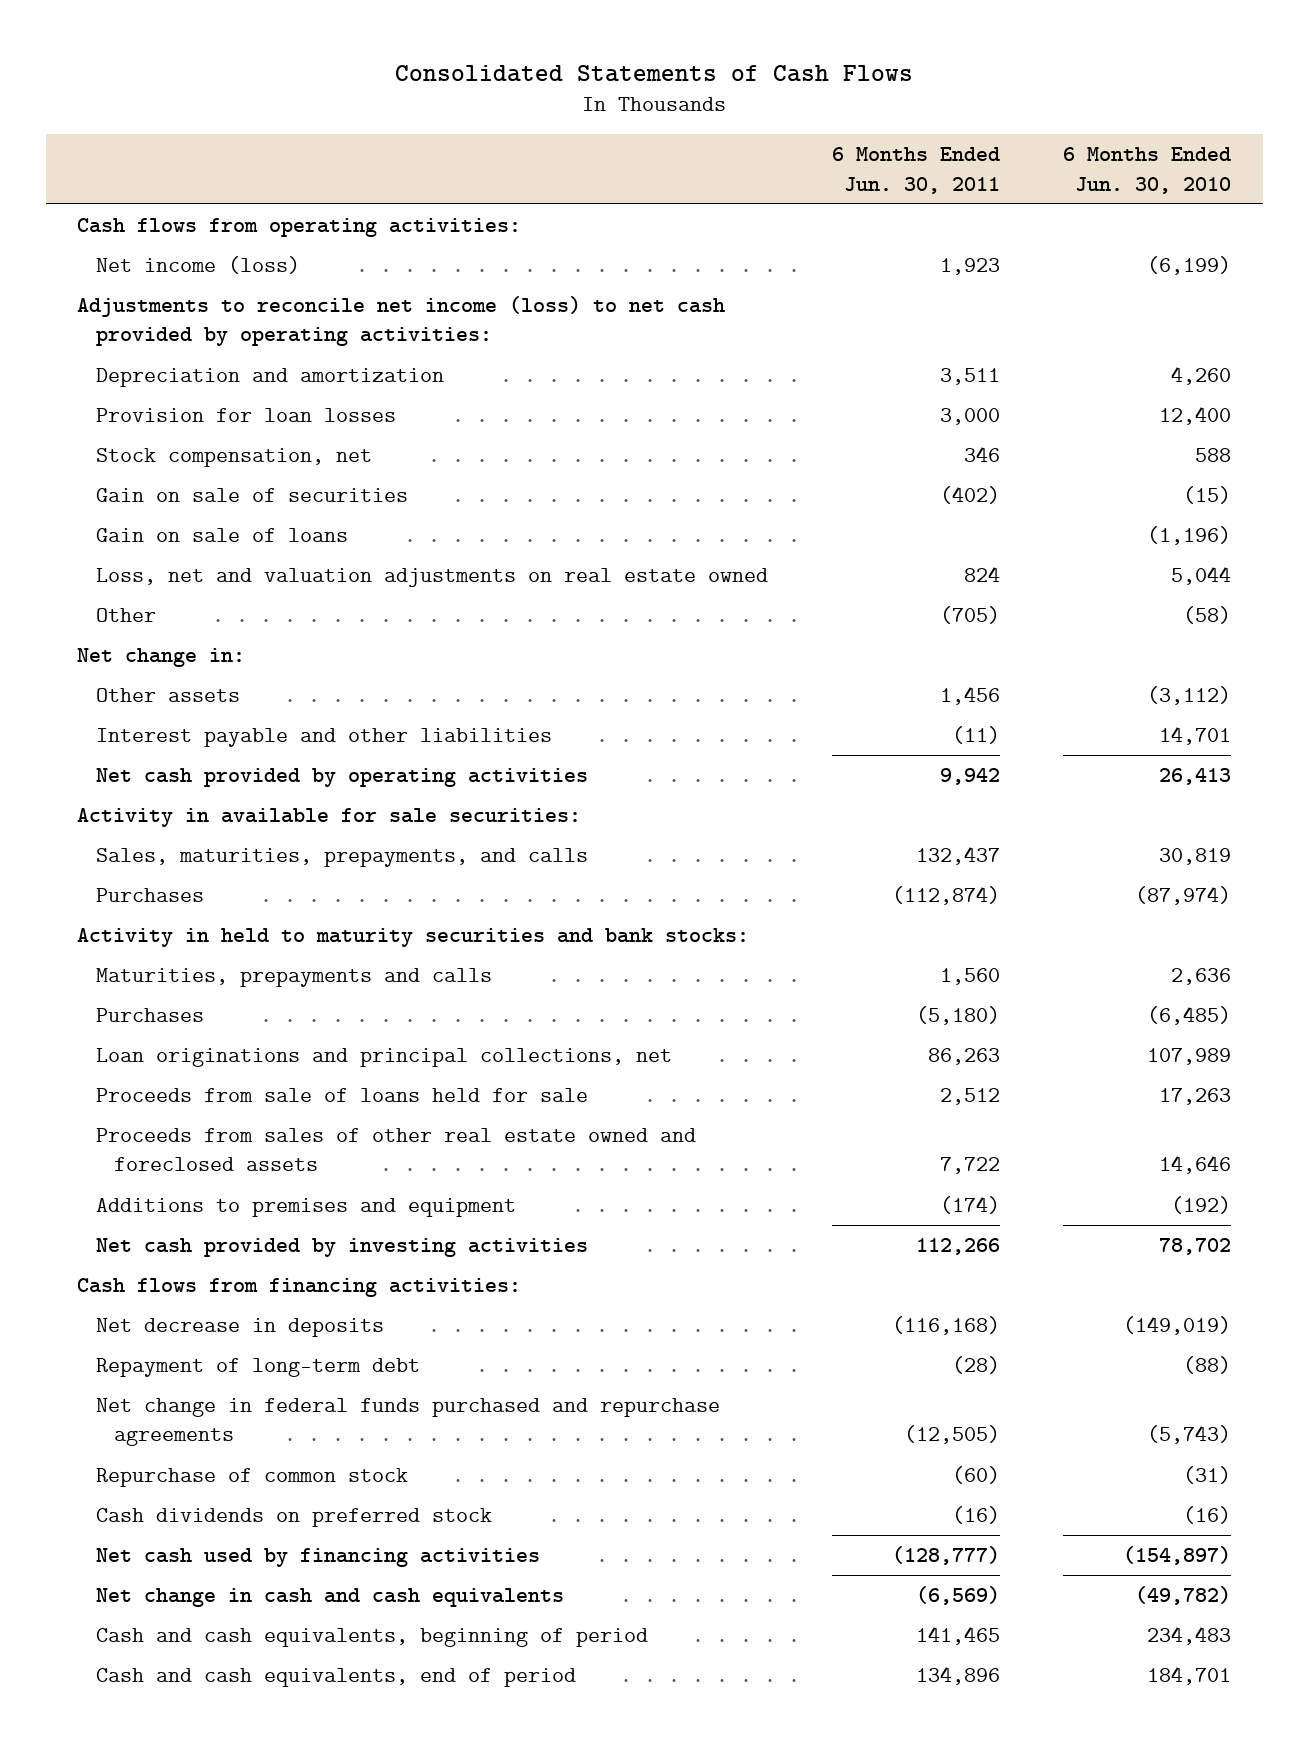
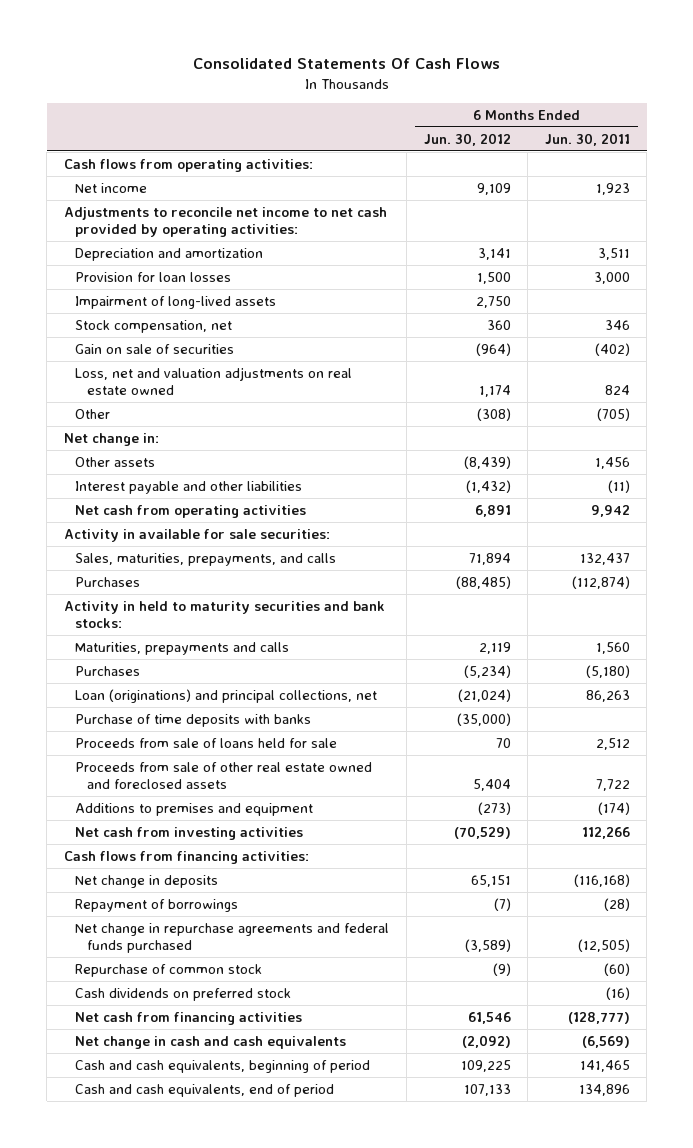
[395,64,914,82] Consolidated Statements of Cash Flows -> [192,58,500,70] Consolidated Statements Of Cash Flows
[1063,147,1232,194] 6 Months Ended Jun. 30, 2010 -> none
none -> [423,132,511,146] Jun. 30, 2012
[95,256,300,275] Net income (loss) -> [75,182,148,193] Net income
[77,296,726,347] Adjustments to reconcile net income (loss) to net cash provided by operating activities: -> [63,206,387,237] Adjustments to reconcile net income to net cash provided by operating activities:
none -> [75,295,277,309] Impairment of long-lived assets
[95,528,348,543] Gain on sale of loans -> none
[95,768,588,788] Net cash provided by operating activities -> [75,504,307,518] Net cash from operating activities
[95,1048,672,1068] Loan originations and principal collections, net -> [75,688,378,703] Loan (originations) and principal collections, net
none -> [75,713,312,727] Purchase of time deposits with banks
[95,1128,696,1172] Proceeds from sales of other real estate owned and foreclosed assets -> [75,761,373,789] Proceeds from sale of other real estate owned and foreclosed assets
[95,1238,588,1258] Net cash provided by investing activities -> [75,826,304,840] Net cash from investing activities
[95,1318,384,1338] Net decrease in deposits -> [75,874,219,888] Net change in deposits
[95,1358,420,1378] Repayment of long-term debt -> [75,898,239,912] Repayment of borrowings
[95,1398,720,1447] Net change in federal funds purchased and repurchase agreements -> [75,922,390,953] Net change in repurchase agreements and federal funds purchased
[95,1548,540,1568] Net cash used by financing activities -> [75,1011,303,1025] Net cash from financing activities

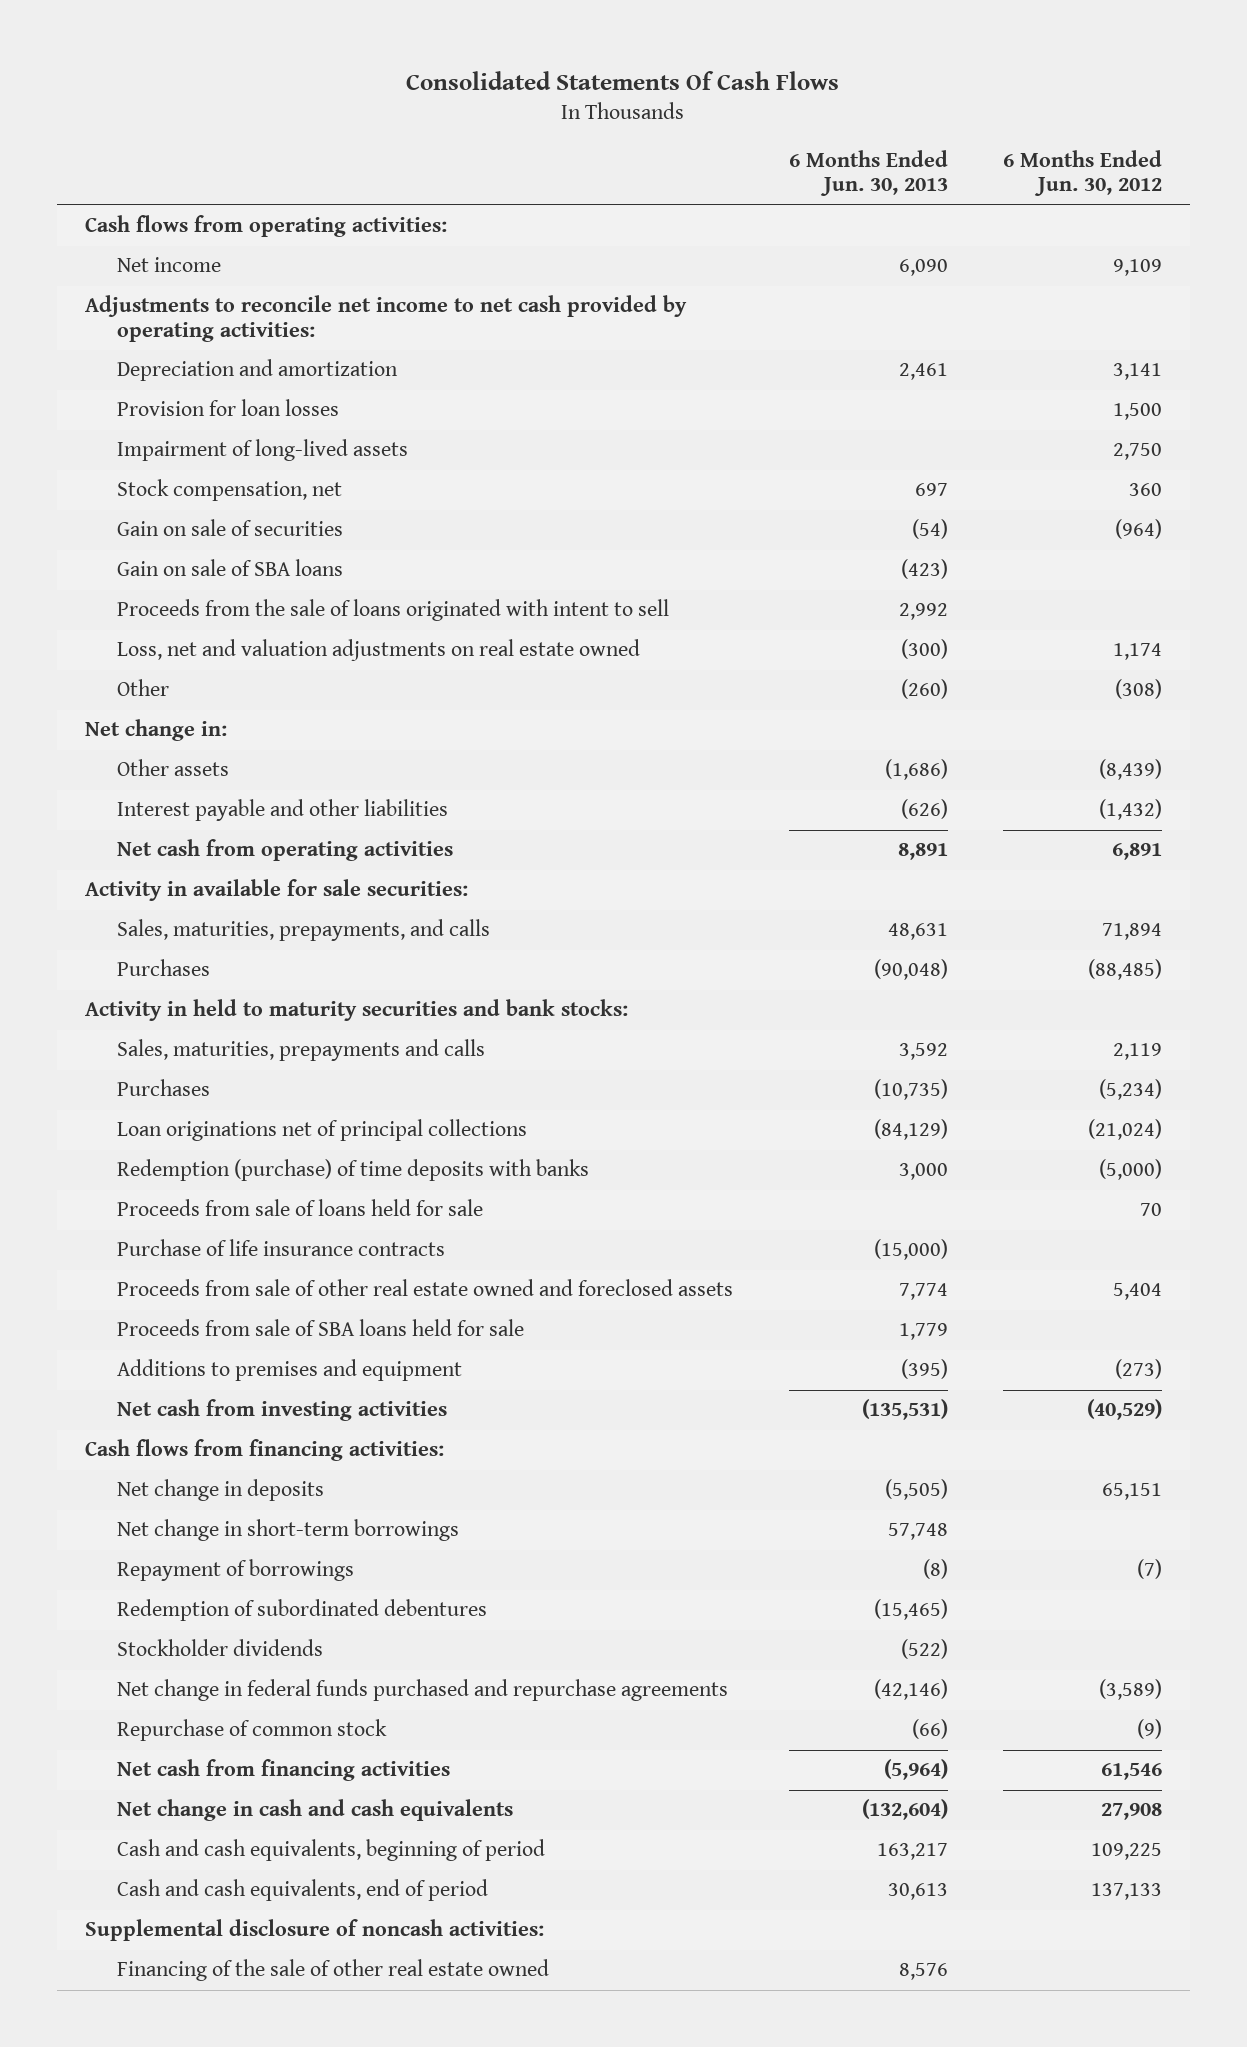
[544,132,630,146] Jun. 30, 2011 -> none
none -> [788,149,948,197] 6 Months Ended Jun. 30, 2013
none -> [117,559,344,577] Gain on sale of SBA loans
none -> [117,599,670,622] Proceeds from the sale of loans originated with intent to sell
[75,641,290,655] Maturities, prepayments and calls -> [117,1039,486,1062] Sales, maturities, prepayments and calls
[75,688,378,703] Loan (originations) and principal collections, net -> [117,1119,528,1142] Loan originations net of principal collections
[75,713,312,727] Purchase of time deposits with banks -> [117,1159,590,1182] Redemption (purchase) of time deposits with banks
[456,712,511,726] (35,000) -> [1099,1159,1163,1181] (5,000)
none -> [117,1239,446,1257] Purchase of life insurance contracts
none -> [117,1319,525,1337] Proceeds from sale of SBA loans held for sale
[453,825,511,839] (70,529) -> [1087,1399,1163,1421] (40,529)
none -> [117,1519,460,1542] Net change in short-term borrowings
none -> [117,1599,488,1622] Redemption of subordinated debentures
none -> [117,1639,324,1657] Stockholder dividends
[75,922,390,953] Net change in repurchase agreements and federal funds purchased -> [117,1679,729,1702] Net change in federal funds purchased and repurchase agreements
[75,987,292,1001] Cash dividends on preferred stock -> none
[461,1034,511,1048] (2,092) -> [1101,1803,1163,1821] 27,908
[463,1083,511,1096] 107,133 -> [1091,1883,1163,1901] 137,133
none -> [84,1919,544,1942] Supplemental disclosure of noncash activities:
none -> [117,1959,550,1982] Financing of the sale of other real estate owned

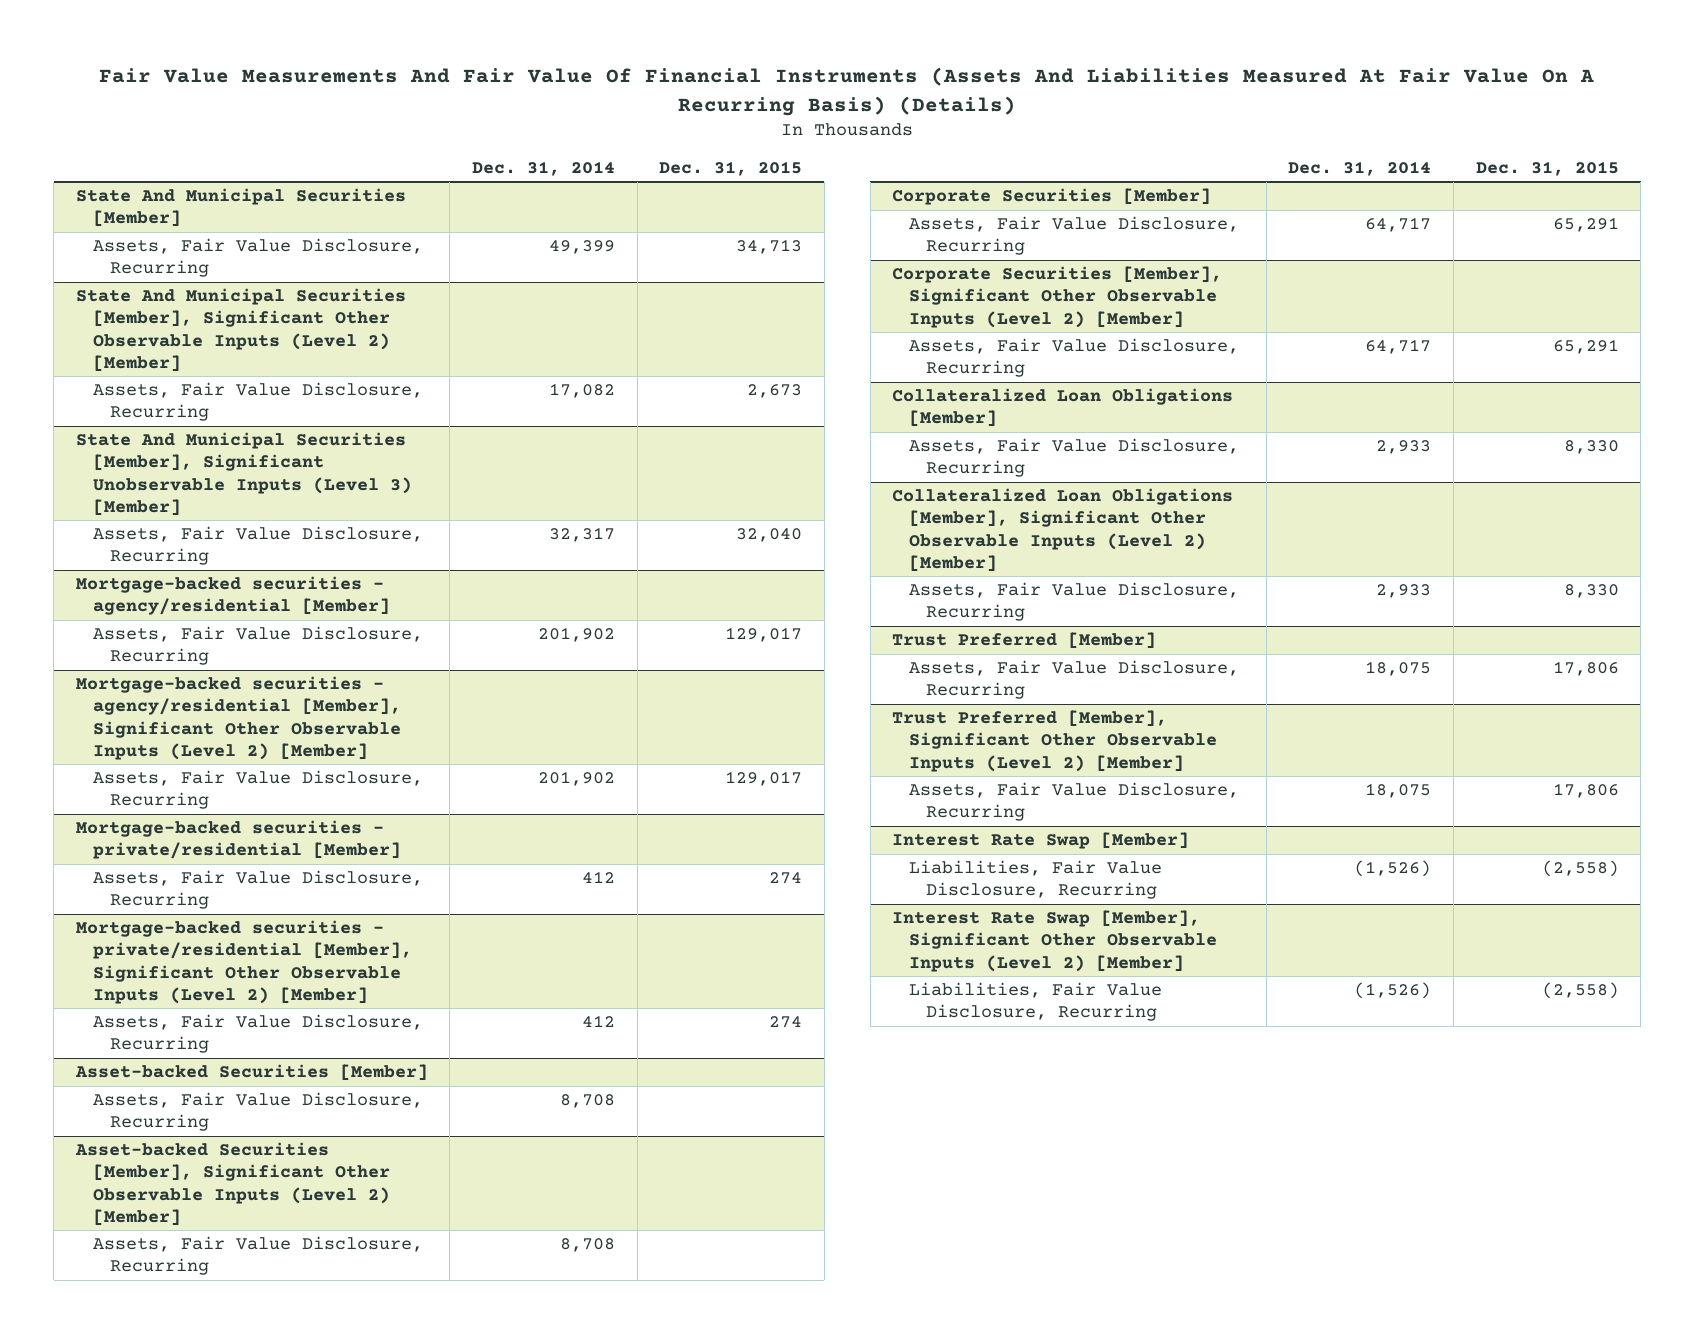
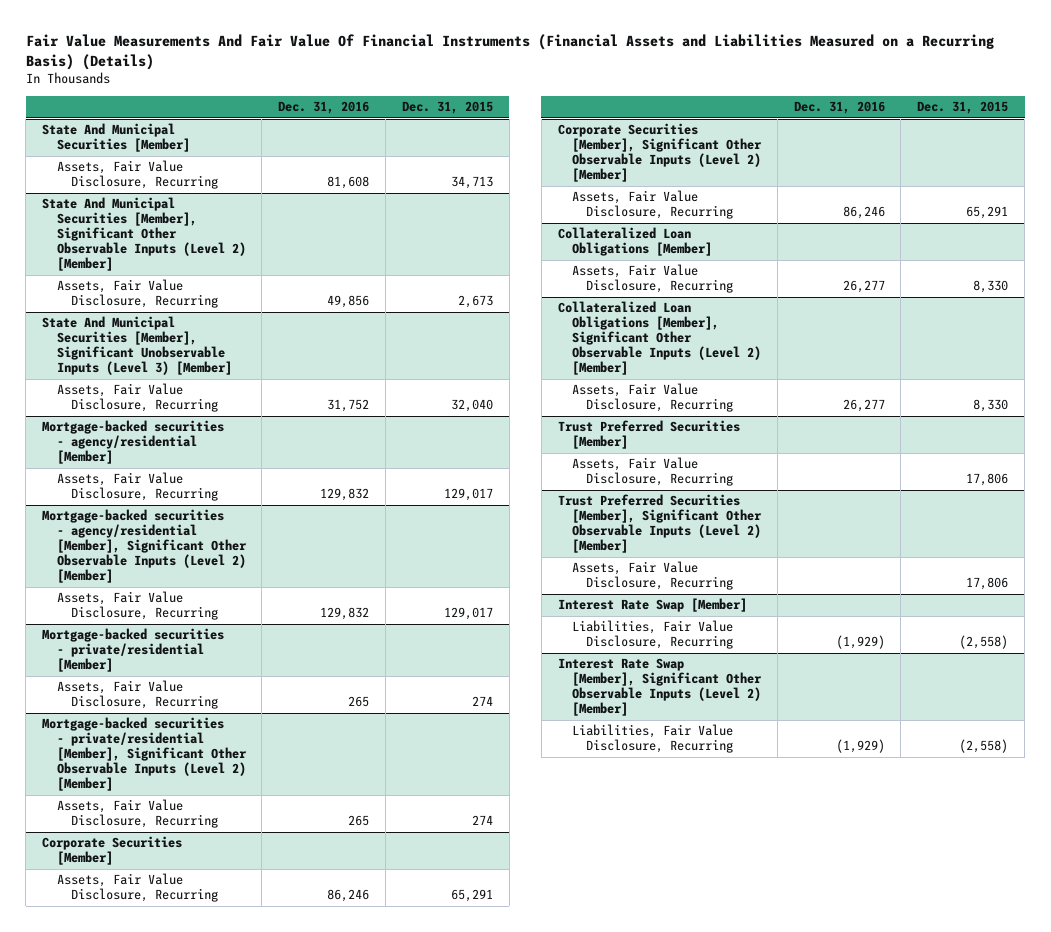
[99,67,1595,116] Fair Value Measurements And Fair Value Of Financial Instruments (Assets And Liabilities Measured At Fair Value On A Recurring Basis) (Details) -> [25,33,994,70] Fair Value Measurements And Fair Value Of Financial Instruments (Financial Assets and Liabilities Measured on a Recurring Basis) (Details)
[472,160,616,176] Dec. 31, 2014 -> none
none -> [278,101,370,115] Dec. 31, 2016
[74,1064,428,1082] Asset-backed Securities [Member] -> none
[92,1092,423,1132] Assets, Fair Value Disclosure, Recurring -> none
[74,1142,390,1226] Asset-backed Securities [Member], Significant Other Observable Inputs (Level 2) [Member] -> none
[92,1236,423,1276] Assets, Fair Value Disclosure, Recurring -> none
[892,632,1157,650] Trust Preferred [Member] -> [557,420,740,450] Trust Preferred Securities [Member]
[892,710,1218,772] Trust Preferred [Member], Significant Other Observable Inputs (Level 2) [Member] -> [557,494,762,554] Trust Preferred Securities [Member], Significant Other Observable Inputs (Level 2) [Member]

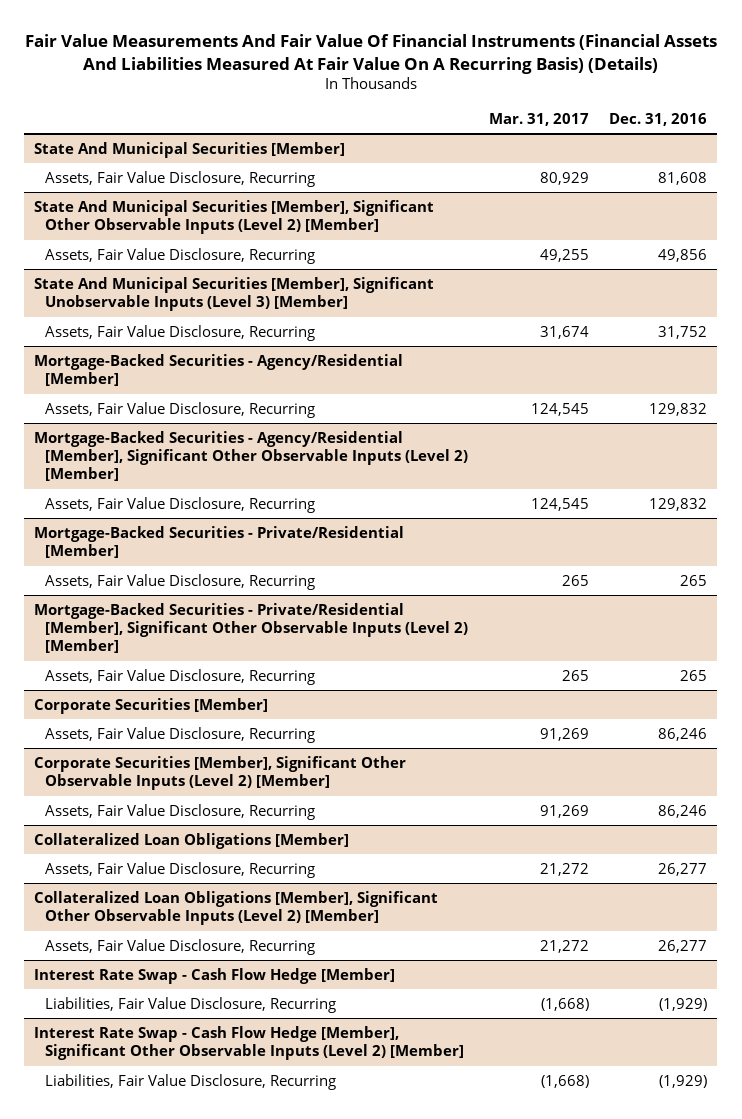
[25,33,994,70] Fair Value Measurements And Fair Value Of Financial Instruments (Financial Assets and Liabilities Measured on a Recurring Basis) (Details) -> [24,33,717,74] Fair Value Measurements And Fair Value Of Financial Instruments (Financial Assets And Liabilities Measured At Fair Value On A Recurring Basis) (Details)
[401,101,493,115] Dec. 31, 2015 -> none
none -> [488,112,589,126] Mar. 31, 2017
[42,420,225,465] Mortgage-backed securities - agency/residential [Member] -> [34,353,404,387] Mortgage-Backed Securities - Agency/Residential [Member]
[42,509,247,584] Mortgage-backed securities - agency/residential [Member], Significant Other Observable Inputs (Level 2) [Member] -> [34,430,469,482] Mortgage-Backed Securities - Agency/Residential [Member], Significant Other Observable Inputs (Level 2) [Member]
[42,628,225,673] Mortgage-backed securities - private/residential [Member] -> [34,525,405,559] Mortgage-Backed Securities - Private/Residential [Member]
[42,717,247,792] Mortgage-backed securities - private/residential [Member], Significant Other Observable Inputs (Level 2) [Member] -> [34,602,469,654] Mortgage-Backed Securities - Private/Residential [Member], Significant Other Observable Inputs (Level 2) [Member]
[557,420,740,450] Trust Preferred Securities [Member] -> none
[571,457,734,487] Assets, Fair Value Disclosure, Recurring -> none
[557,494,762,554] Trust Preferred Securities [Member], Significant Other Observable Inputs (Level 2) [Member] -> none
[571,561,734,591] Assets, Fair Value Disclosure, Recurring -> none
[557,598,747,613] Interest Rate Swap [Member] -> [34,967,396,984] Interest Rate Swap - Cash Flow Hedge [Member]
[557,658,762,717] Interest Rate Swap [Member], Significant Other Observable Inputs (Level 2) [Member] -> [34,1025,465,1061] Interest Rate Swap - Cash Flow Hedge [Member], Significant Other Observable Inputs (Level 2) [Member]

